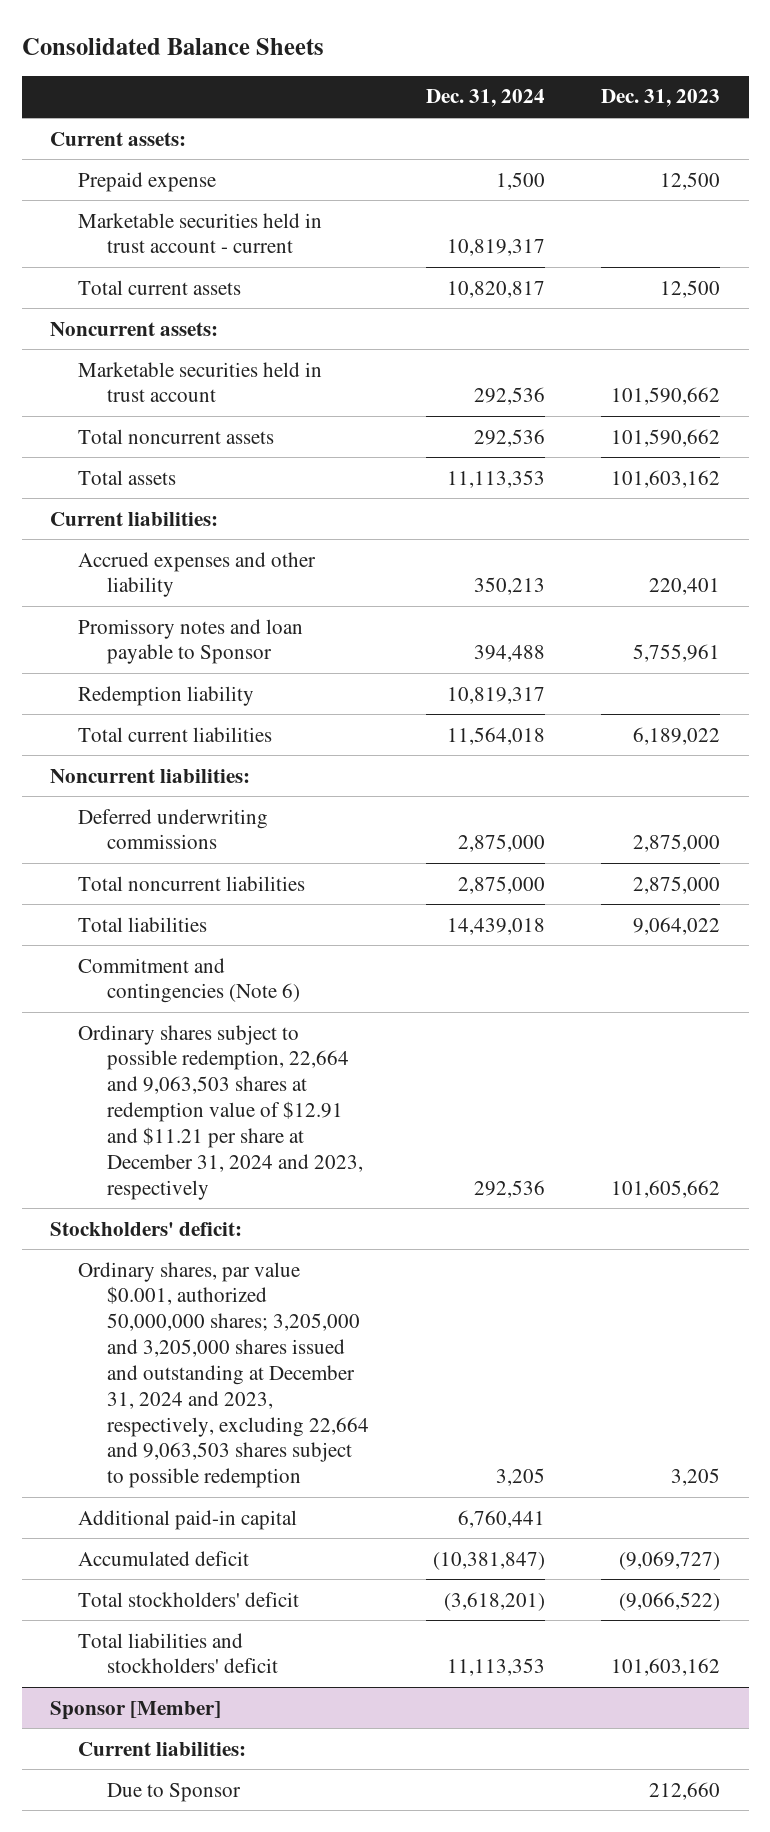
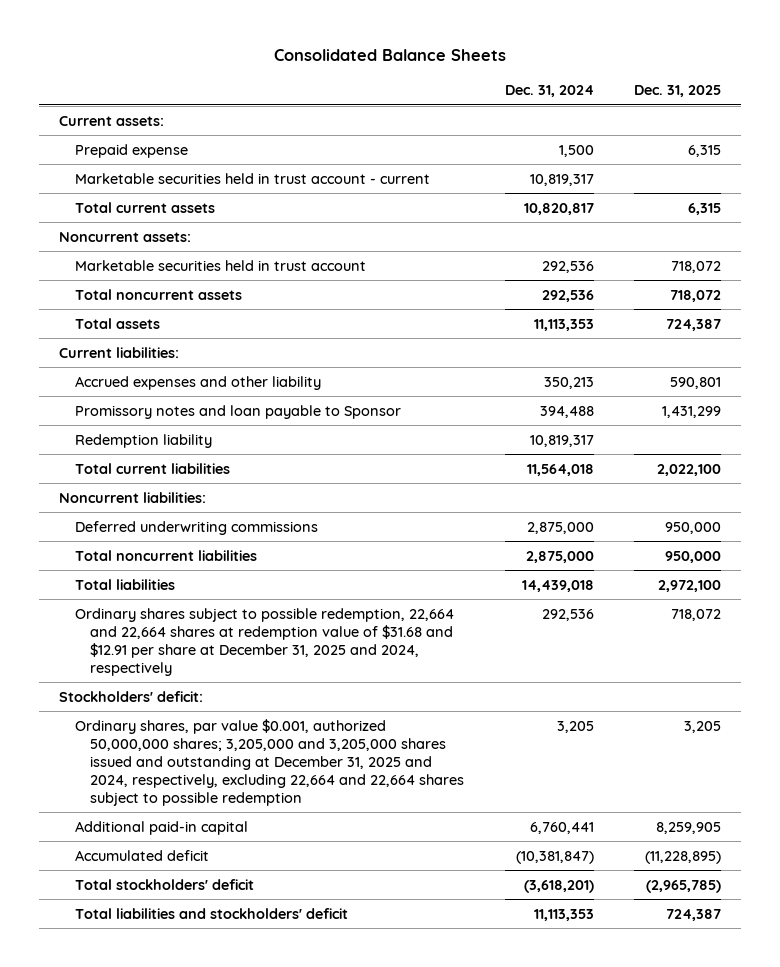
[601,89,721,108] Dec. 31, 2023 -> none
none -> [633,85,721,98] Dec. 31, 2025
[78,957,300,1004] Commitment and contingencies (Note 6) -> none
[78,1024,363,1200] Ordinary shares subject to possible redemption, 22,664 and 9,063,503 shares at redemption value of $12.91 and $11.21 per share at December 31, 2024 and 2023, respectively -> [74,607,454,676] Ordinary shares subject to possible redemption, 22,664 and 22,664 shares at redemption value of $31.68 and $12.91 per share at December 31, 2025 and 2024, respectively
[78,1261,369,1489] Ordinary shares, par value $0.001, authorized 50,000,000 shares; 3,205,000 and 3,205,000 shares issued and outstanding at December 31, 2024 and 2023, respectively, excluding 22,664 and 9,063,503 shares subject to possible redemption -> [74,718,465,807] Ordinary shares, par value $0.001, authorized 50,000,000 shares; 3,205,000 and 3,205,000 shares issued and outstanding at December 31, 2025 and 2024, respectively, excluding 22,664 and 22,664 shares subject to possible redemption
[50,1700,222,1720] Sponsor [Member] -> none
[78,1741,247,1756] Current liabilities: -> none
[106,1782,241,1802] Due to Sponsor -> none

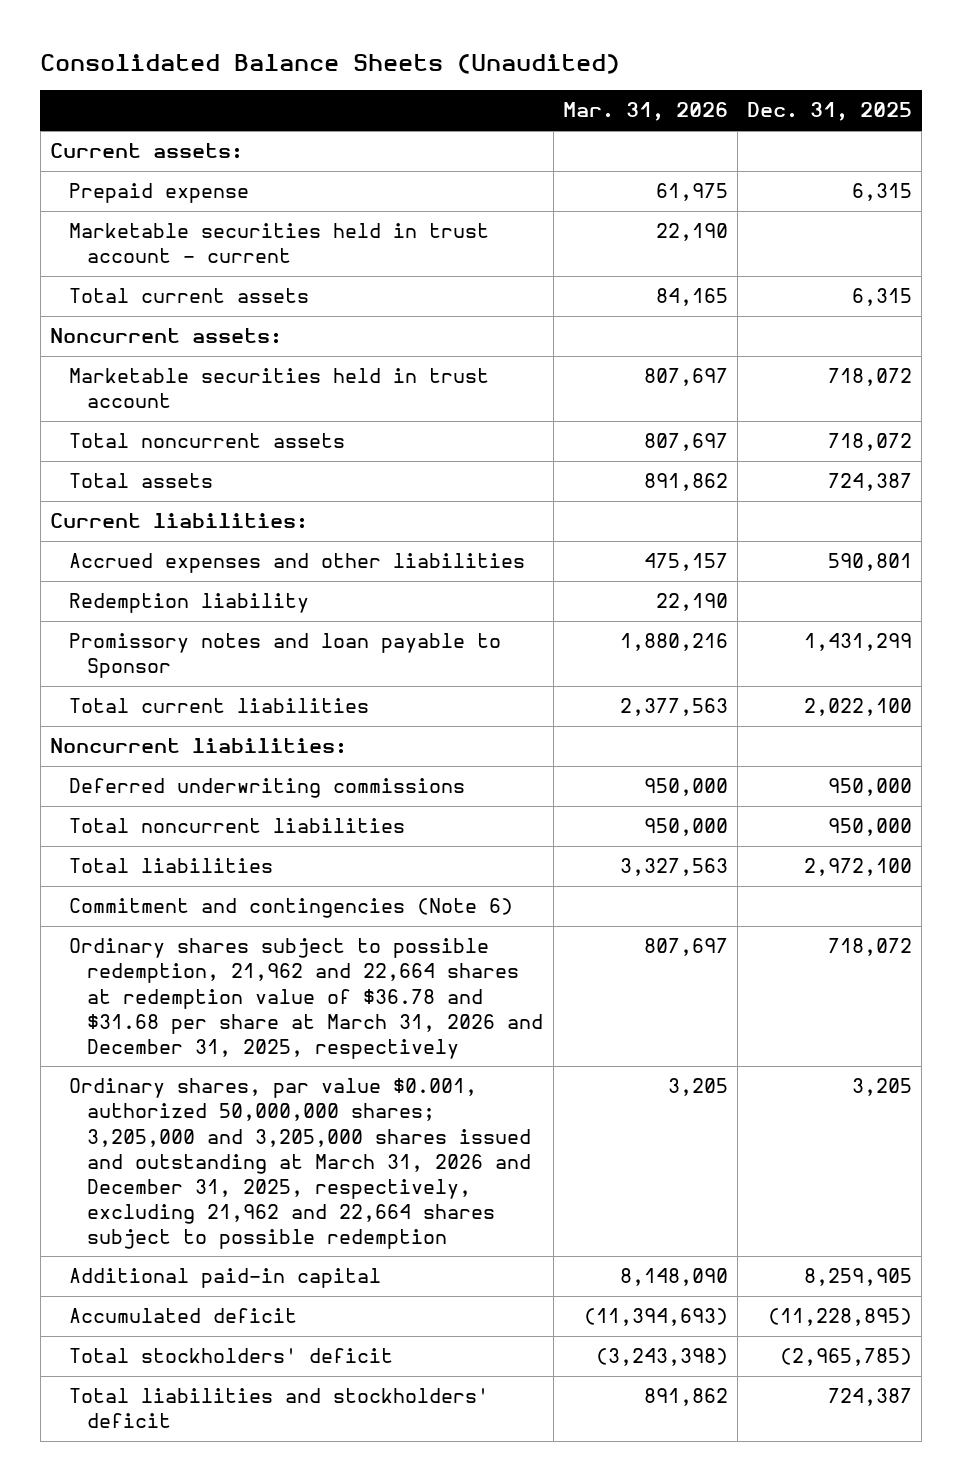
[274,49,507,62] Consolidated Balance Sheets -> [40,53,621,74] Consolidated Balance Sheets (Unaudited)
[504,85,594,98] Dec. 31, 2024 -> none
none -> [562,102,728,122] Mar. 31, 2026
[74,375,321,390] Accrued expenses and other liability -> [68,553,525,574] Accrued expenses and other liabilities
[74,404,401,419] Promissory notes and loan payable to Sponsor -> [68,633,501,679] Promissory notes and loan payable to Sponsor
[59,690,204,702] Stockholders' deficit: -> none
none -> [68,898,513,919] Commitment and contingencies (Note 6)
[74,607,454,676] Ordinary shares subject to possible redemption, 22,664 and 22,664 shares at redemption value of $31.68 and $12.91 per share at December 31, 2025 and 2024, respectively -> [68,938,544,1059] Ordinary shares subject to possible redemption, 21,962 and 22,664 shares at redemption value of $36.78 and $31.68 per share at March 31, 2026 and December 31, 2025, respectively
[74,718,465,807] Ordinary shares, par value $0.001, authorized 50,000,000 shares; 3,205,000 and 3,205,000 shares issued and outstanding at December 31, 2025 and 2024, respectively, excluding 22,664 and 22,664 shares subject to possible redemption -> [68,1078,532,1249] Ordinary shares, par value $0.001, authorized 50,000,000 shares; 3,205,000 and 3,205,000 shares issued and outstanding at March 31, 2026 and December 31, 2025, respectively, excluding 21,962 and 22,664 shares subject to possible redemption

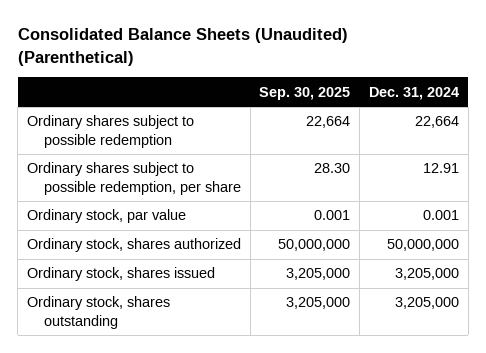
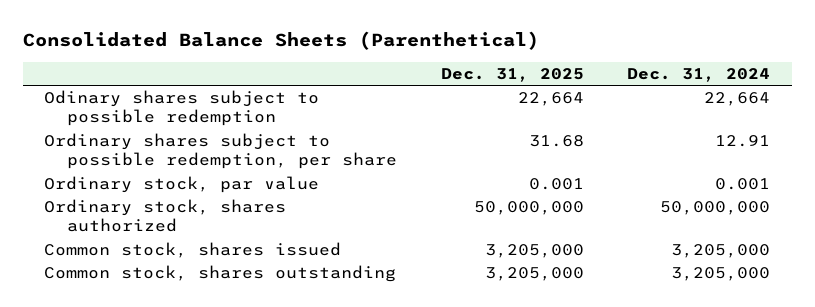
[17,28,348,66] Consolidated Balance Sheets (Unaudited) (Parenthetical) -> [22,31,539,51] Consolidated Balance Sheets (Parenthetical)
[259,86,351,100] Sep. 30, 2025 -> none
none -> [440,67,584,82] Dec. 31, 2025
[27,115,195,148] Ordinary shares subject to possible redemption -> [44,90,320,127] Odinary shares subject to possible redemption
[27,267,216,282] Ordinary stock, shares issued -> [44,242,342,259] Common stock, shares issued
[27,296,171,329] Ordinary stock, shares outstanding -> [44,265,397,283] Common stock, shares outstanding

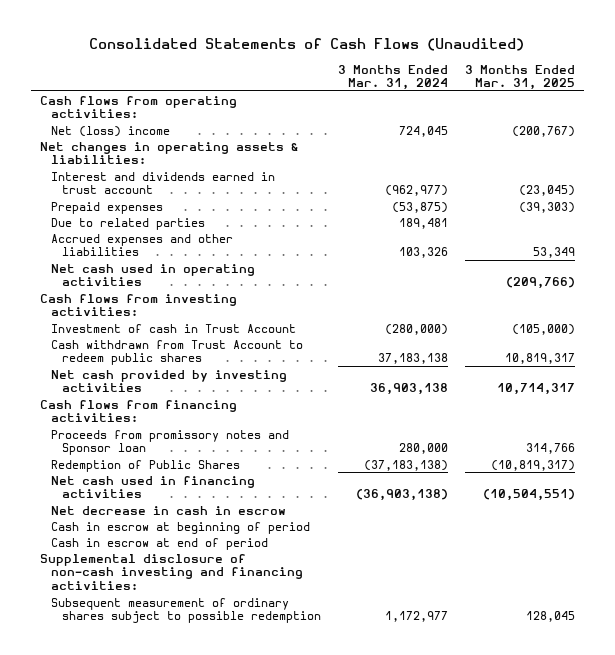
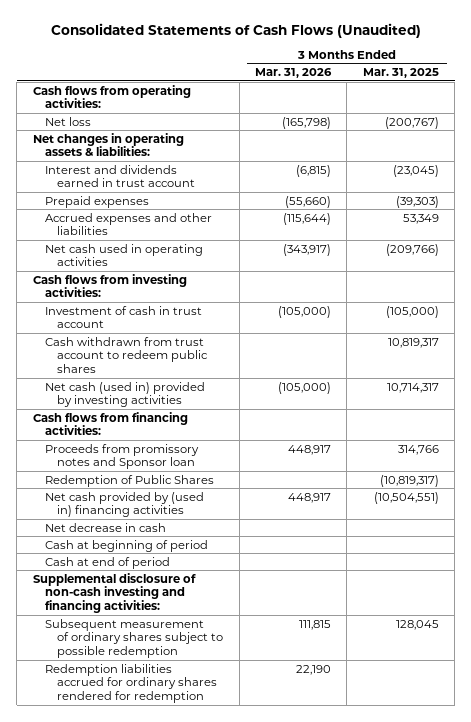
[337,64,448,91] 3 Months Ended Mar. 31, 2024 -> none
none -> [254,68,332,79] Mar. 31, 2026
[50,125,170,137] Net (loss) income -> [44,116,91,126] Net loss
[50,217,205,230] Due to related parties -> none
[50,323,296,333] Investment of cash in Trust Account -> [44,305,202,329] Investment of cash in trust account
[50,339,303,366] Cash withdrawn from Trust Account to redeem public shares -> [44,336,209,374] Cash withdrawn from trust account to redeem public shares
[50,369,287,393] Net cash provided by investing activities -> [44,381,205,408] Net cash (used in) provided by investing activities
[50,475,255,499] Net cash used in financing activities -> [44,491,204,518] Net cash provided by (used in) financing activities
[50,505,286,515] Net decrease in cash in escrow -> [44,522,166,532] Net decrease in cash
[50,521,310,534] Cash in escrow at beginning of period -> [44,539,208,552] Cash at beginning of period
[50,537,268,550] Cash in escrow at end of period -> [44,556,170,569] Cash at end of period
none -> [44,663,218,704] Redemption liabilities accrued for ordinary shares rendered for redemption

